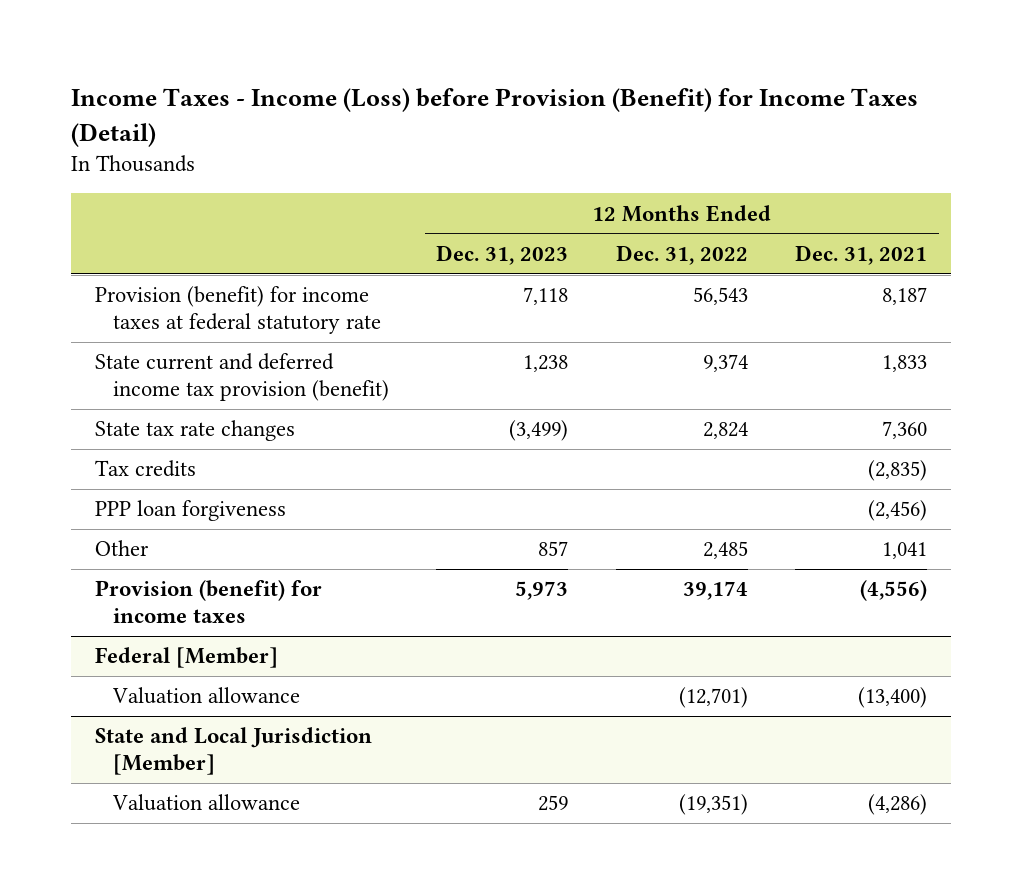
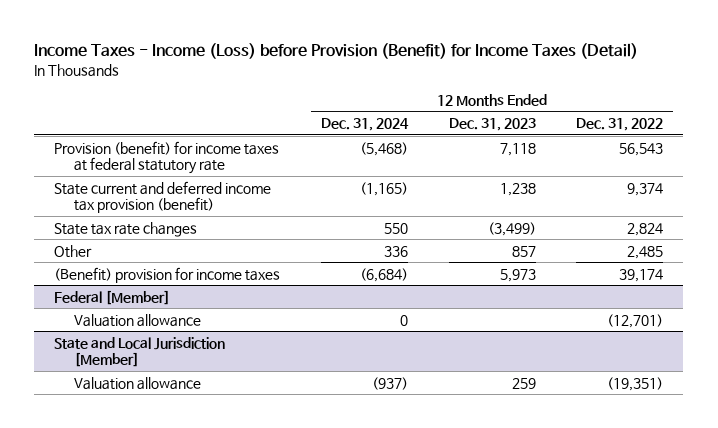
[795,244,928,265] Dec. 31, 2021 -> none
none -> [320,118,409,132] Dec. 31, 2024
[94,460,196,478] Tax credits -> none
[94,500,286,522] PPP loan forgiveness -> none
[94,580,322,623] Provision (benefit) for income taxes -> [54,266,281,283] (Benefit) provision for income taxes

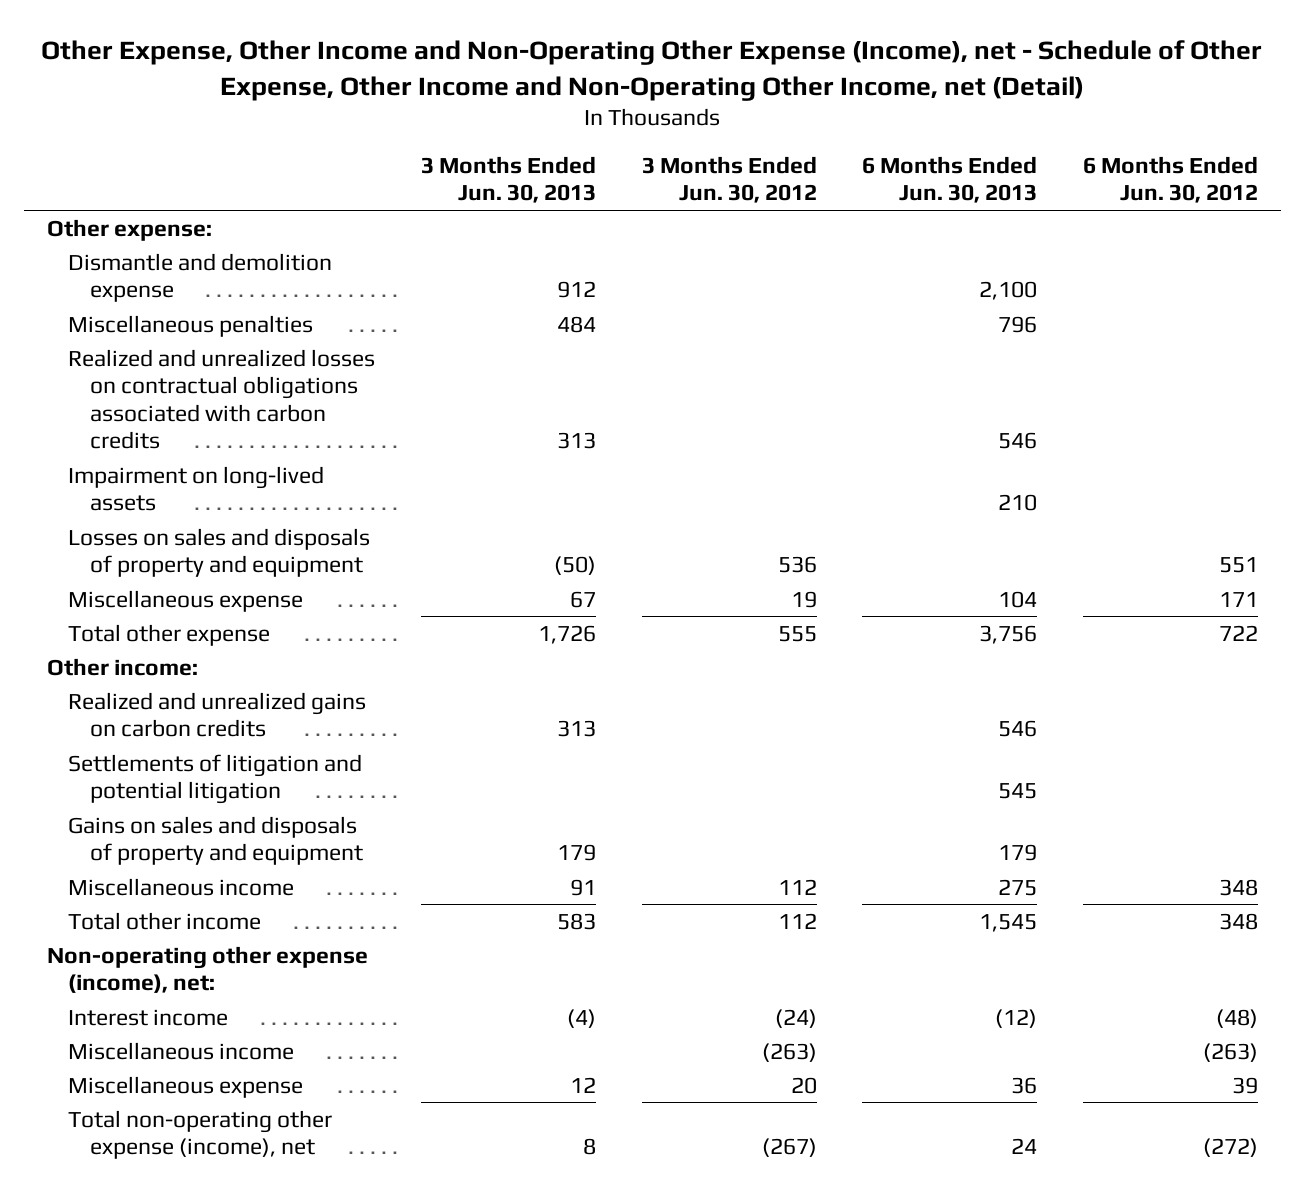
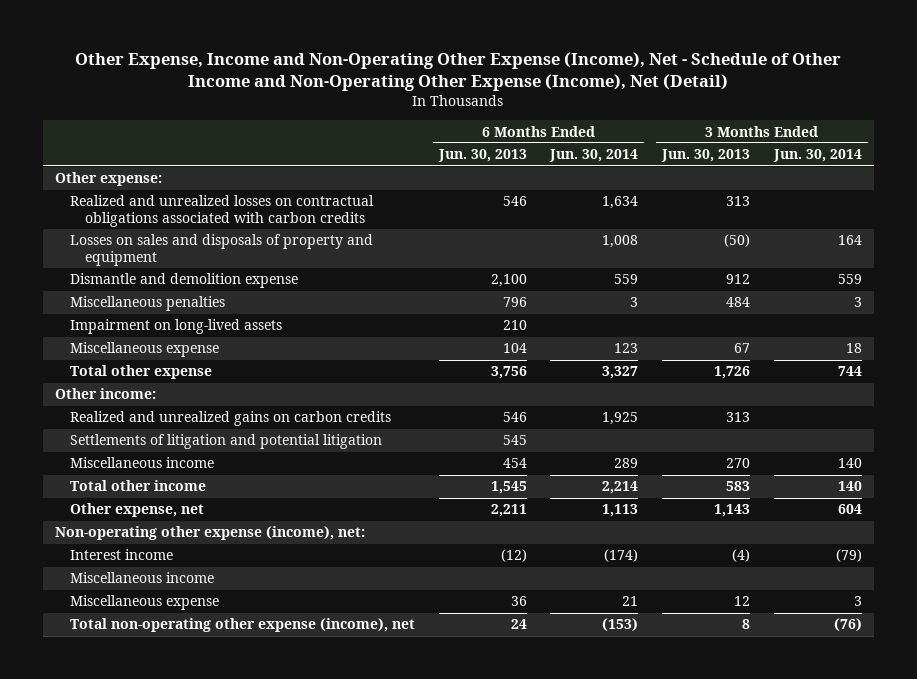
[41,40,1263,101] Other Expense, Other Income and Non-Operating Other Expense (Income), net - Schedule of Other Expense, Other Income and Non-Operating Other Income, net (Detail) -> [75,51,842,91] Other Expense, Income and Non-Operating Other Expense (Income), Net - Schedule of Other Income and Non-Operating Other Expense (Income), Net (Detail)
[641,155,817,204] 3 Months Ended Jun. 30, 2012 -> none
[1083,155,1259,204] 6 Months Ended Jun. 30, 2012 -> none
none -> [549,149,639,163] Jun. 30, 2014
none -> [773,149,863,163] Jun. 30, 2014
[68,348,376,450] Realized and unrealized losses on contractual obligations associated with carbon credits -> [69,195,374,227] Realized and unrealized losses on contractual obligations associated with carbon credits
[68,527,371,578] Losses on sales and disposals of property and equipment -> [69,234,373,266] Losses on sales and disposals of property and equipment
[68,815,363,866] Gains on sales and disposals of property and equipment -> none
[569,878,596,896] 91 -> [726,458,751,469] 270
[998,878,1038,896] 275 -> [502,458,527,469] 454
none -> [69,503,204,518] Other expense, net

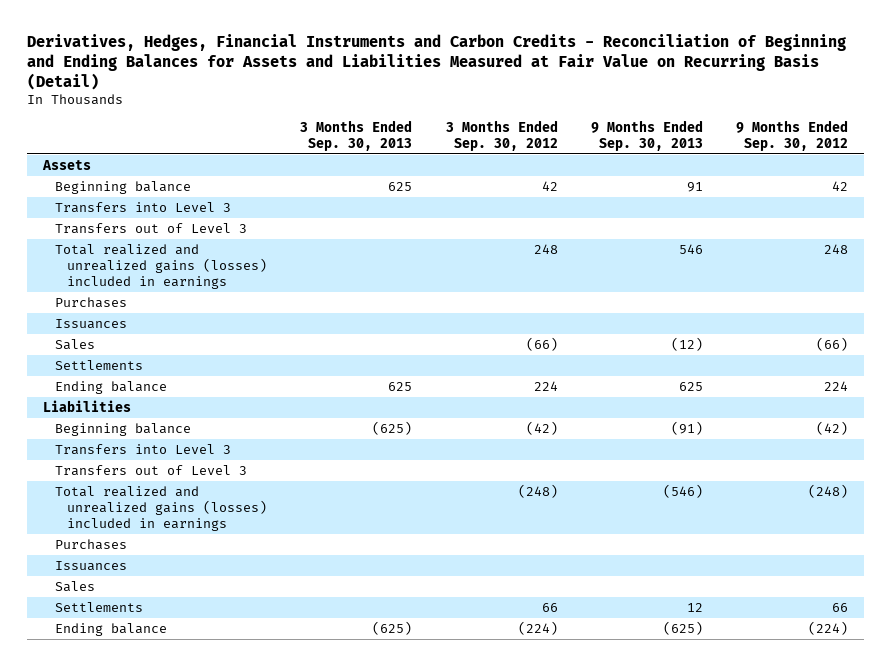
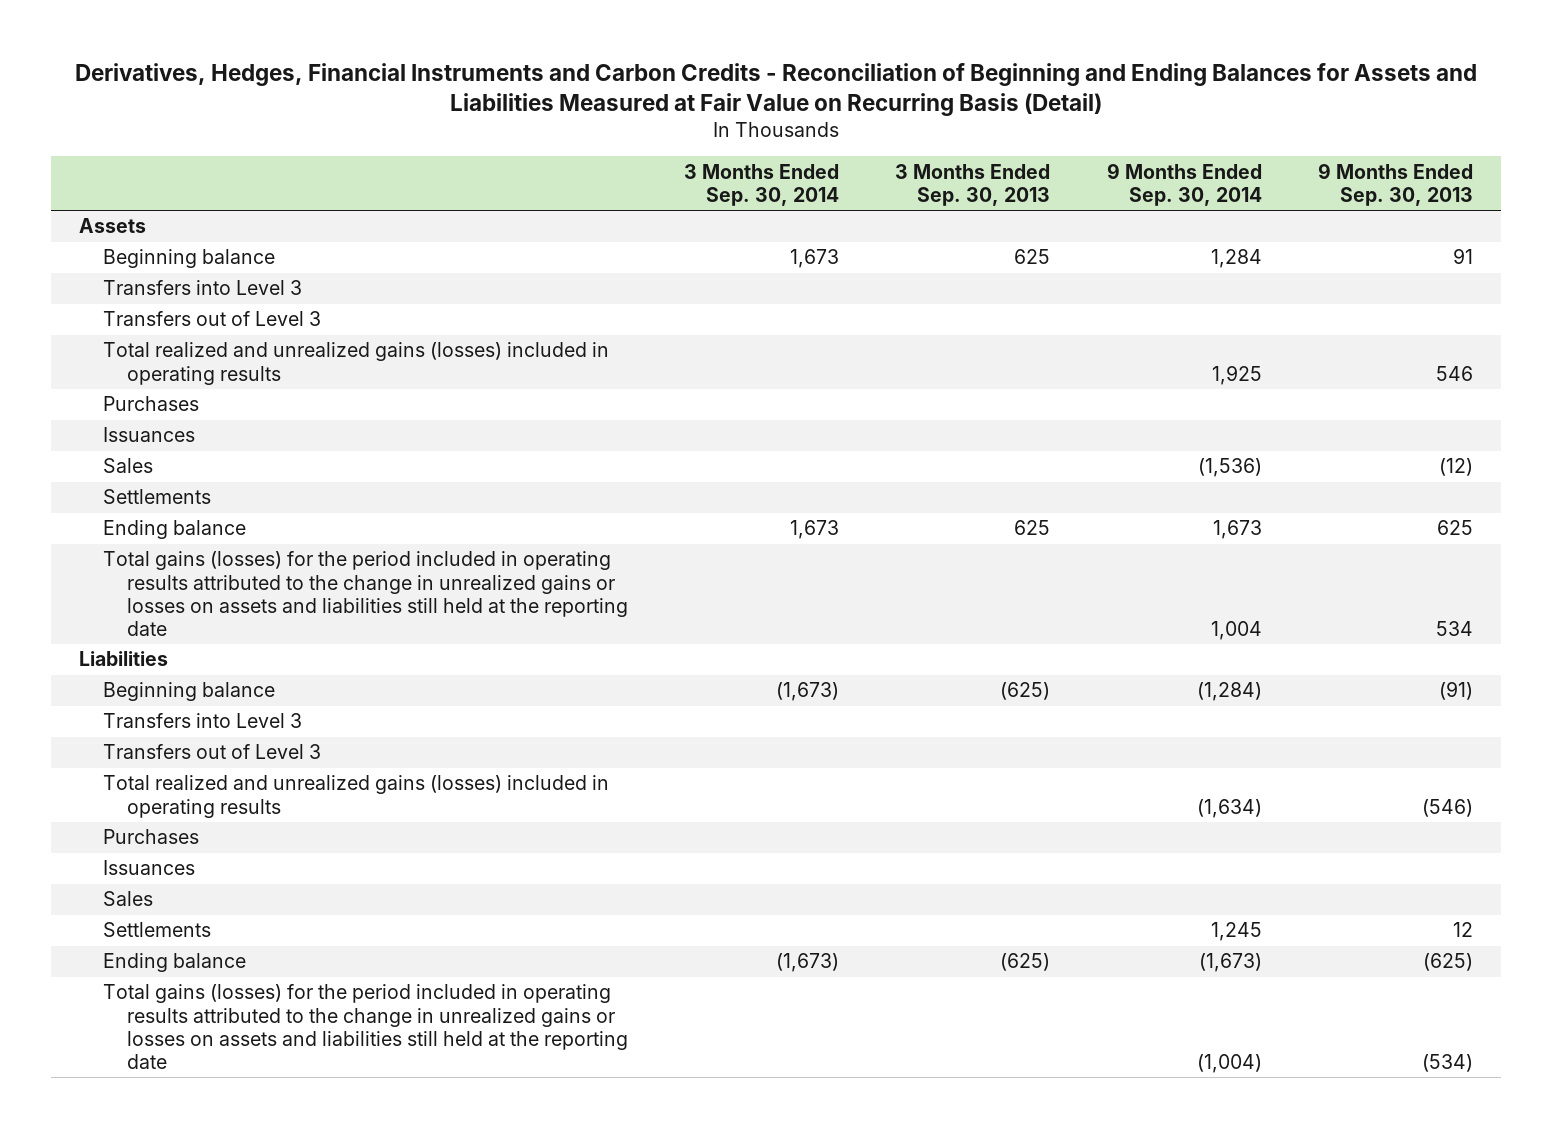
[445,119,558,151] 3 Months Ended Sep. 30, 2012 -> none
[735,119,848,151] 9 Months Ended Sep. 30, 2012 -> none
none -> [684,163,840,207] 3 Months Ended Sep. 30, 2014
none -> [1106,162,1262,207] 9 Months Ended Sep. 30, 2014
[55,243,268,290] Total realized and unrealized gains (losses) included in earnings -> [102,342,609,385] Total realized and unrealized gains (losses) included in operating results
none -> [102,551,628,636] Total gains (losses) for the period included in operating results attributed to the change in unrealized gains or losses on assets and liabilities still held at the reporting date
[55,485,268,532] Total realized and unrealized gains (losses) included in earnings -> [102,775,609,818] Total realized and unrealized gains (losses) included in operating results
none -> [102,984,628,1069] Total gains (losses) for the period included in operating results attributed to the change in unrealized gains or losses on assets and liabilities still held at the reporting date

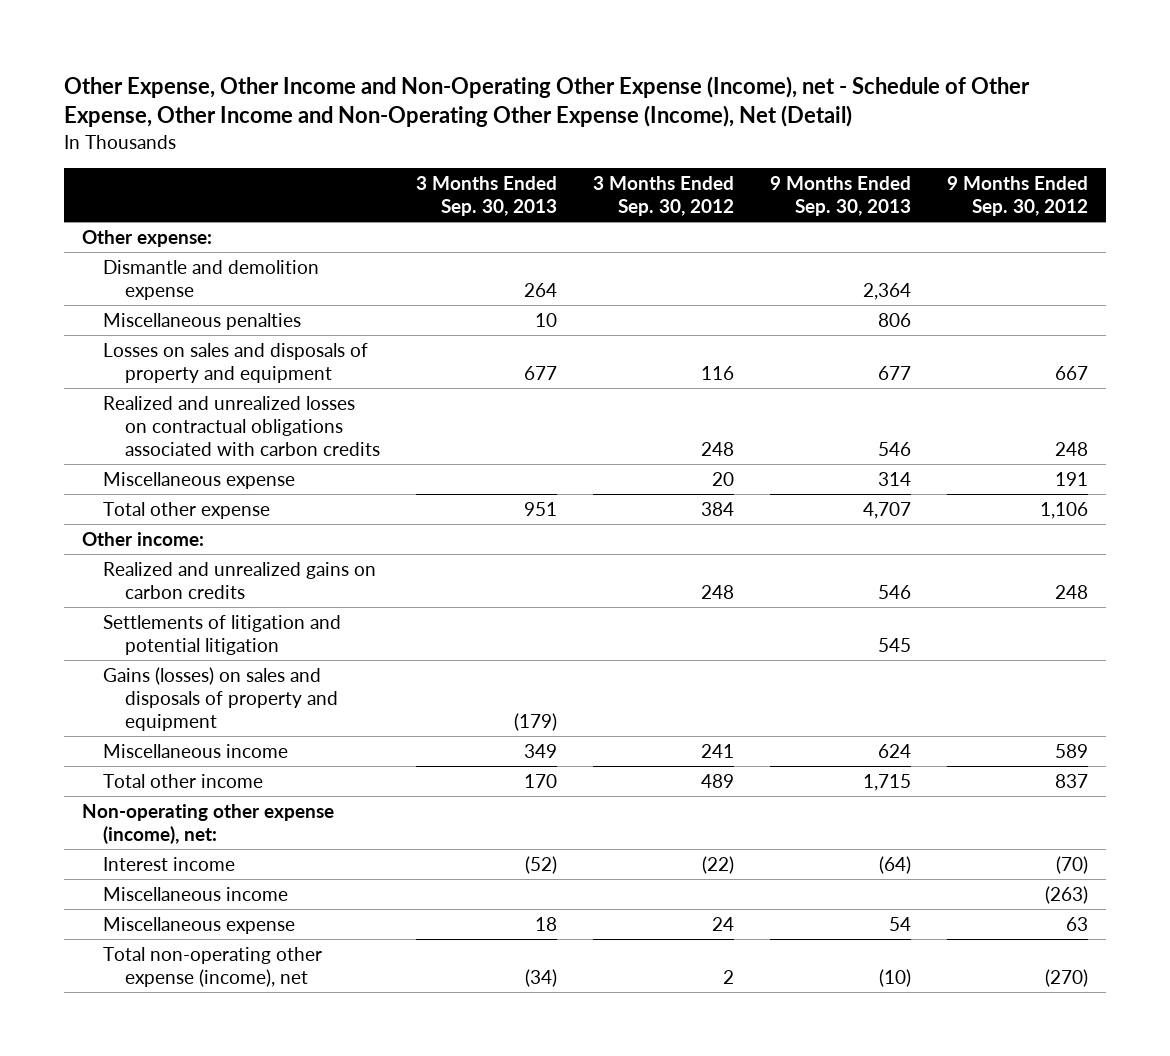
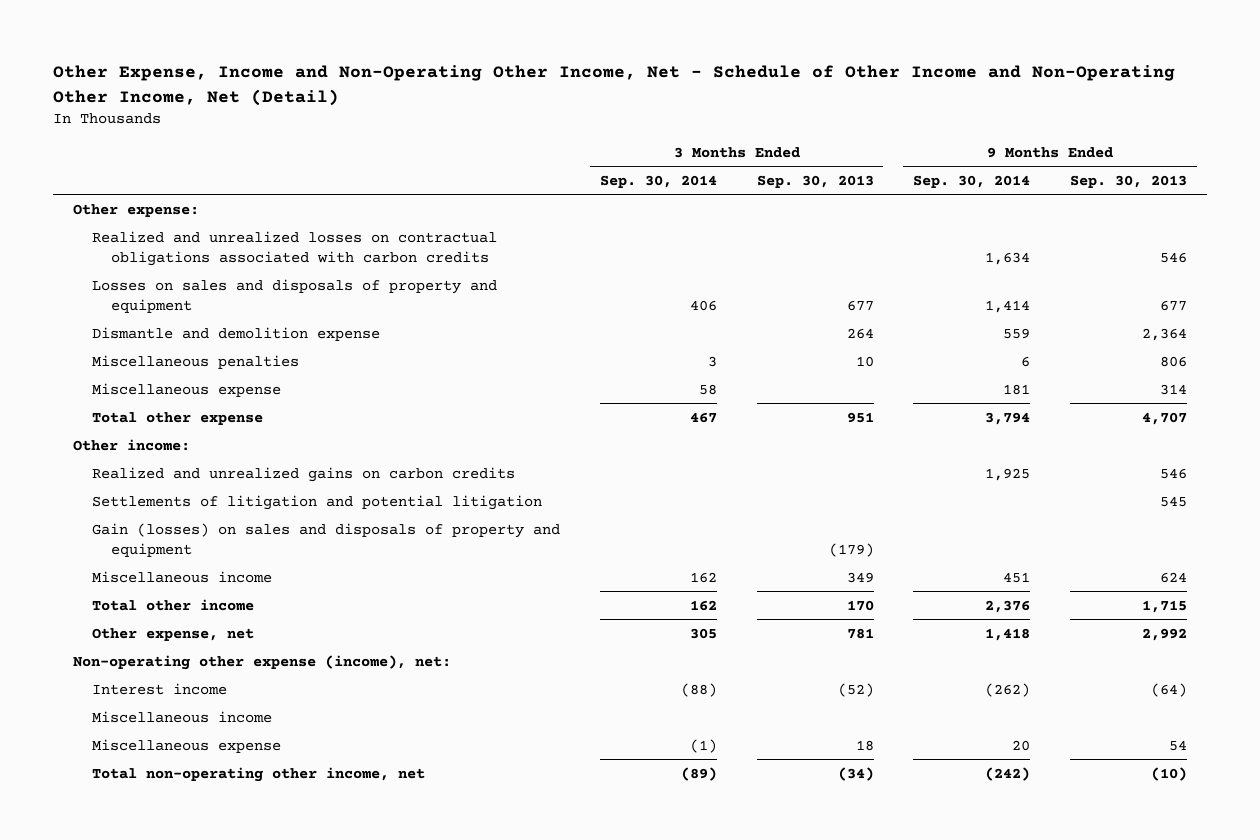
[63,75,1030,128] Other Expense, Other Income and Non-Operating Other Expense (Income), net - Schedule of Other Expense, Other Income and Non-Operating Other Expense (Income), Net (Detail) -> [53,65,1176,106] Other Expense, Income and Non-Operating Other Income, Net - Schedule of Other Income and Non-Operating Other Income, Net (Detail)
[592,176,734,217] 3 Months Ended Sep. 30, 2012 -> none
[946,176,1088,217] 9 Months Ended Sep. 30, 2012 -> none
none -> [599,174,717,188] Sep. 30, 2014
none -> [913,174,1031,188] Sep. 30, 2014
[103,395,380,457] Realized and unrealized losses on contractual obligations associated with carbon credits -> [92,230,498,266] Realized and unrealized losses on contractual obligations associated with carbon credits
[103,342,369,383] Losses on sales and disposals of property and equipment -> [92,278,498,313] Losses on sales and disposals of property and equipment
[103,666,338,732] Gains (losses) on sales and disposals of property and equipment -> [92,522,561,557] Gain (losses) on sales and disposals of property and equipment
none -> [92,627,255,641] Other expense, net
[103,946,323,987] Total non-operating other expense (income), net -> [92,766,426,782] Total non-operating other income, net

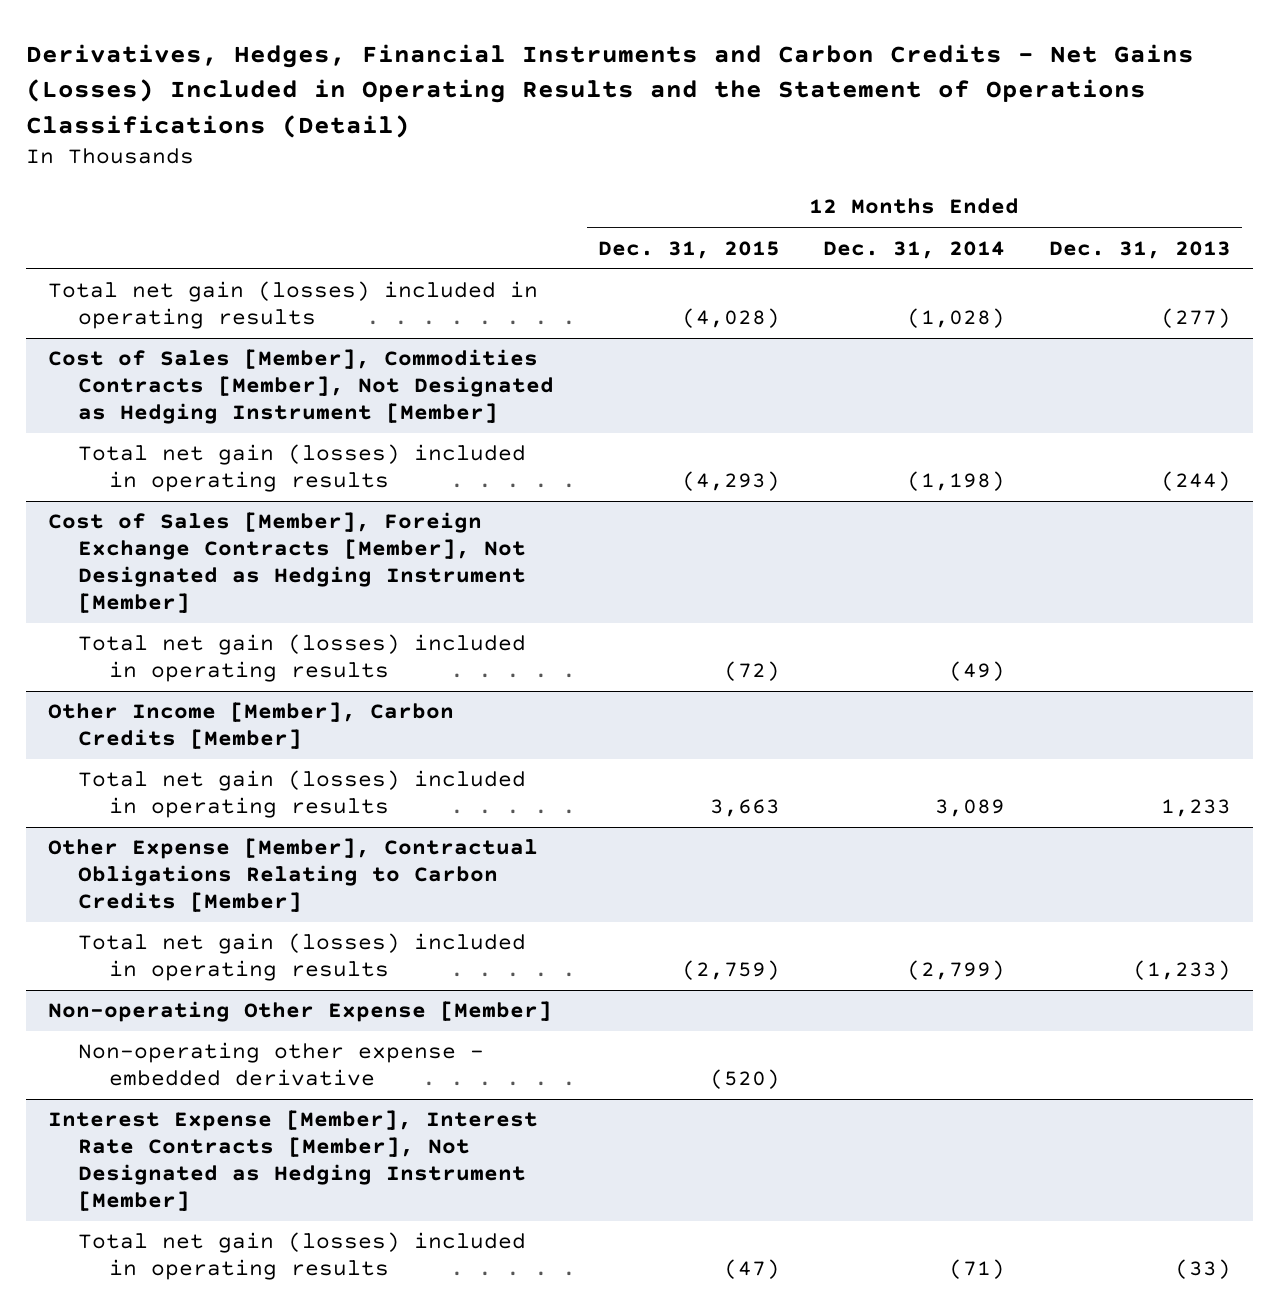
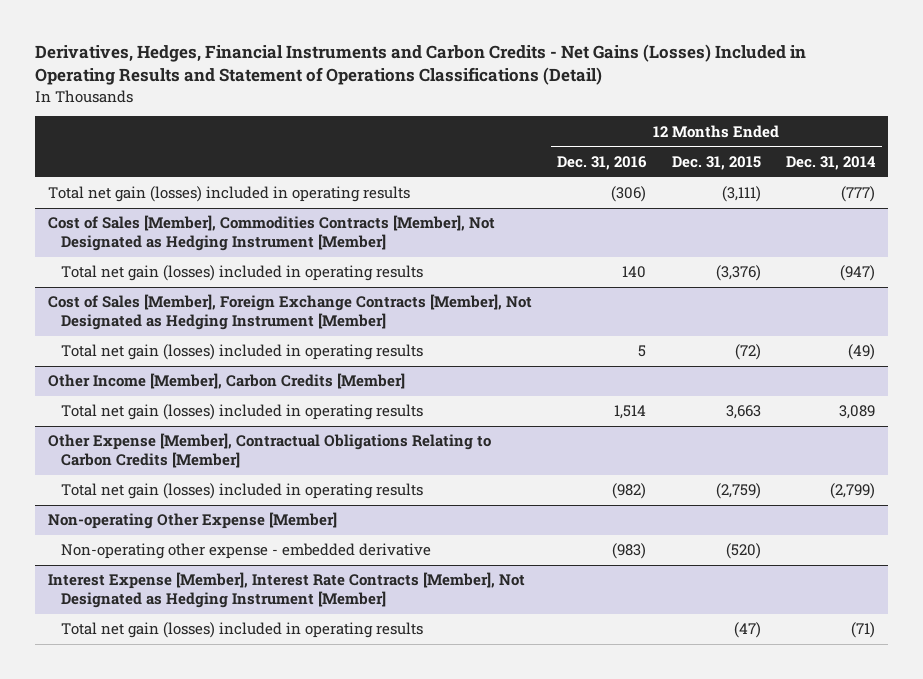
[26,43,1195,138] Derivatives, Hedges, Financial Instruments and Carbon Credits - Net Gains (Losses) Included in Operating Results and the Statement of Operations Classifications (Detail) -> [35,44,807,86] Derivatives, Hedges, Financial Instruments and Carbon Credits - Net Gains (Losses) Included in Operating Results and Statement of Operations Classifications (Detail)
[1048,240,1231,259] Dec. 31, 2013 -> none
none -> [557,155,648,170] Dec. 31, 2016
[681,308,780,329] (4,028) -> [721,186,761,203] (3,111)
[907,308,1006,329] (1,028) -> [841,186,876,203] (777)
[681,471,780,492] (4,293) -> [715,265,761,282] (3,376)
[907,471,1006,492] (1,198) -> [840,265,876,282] (947)

